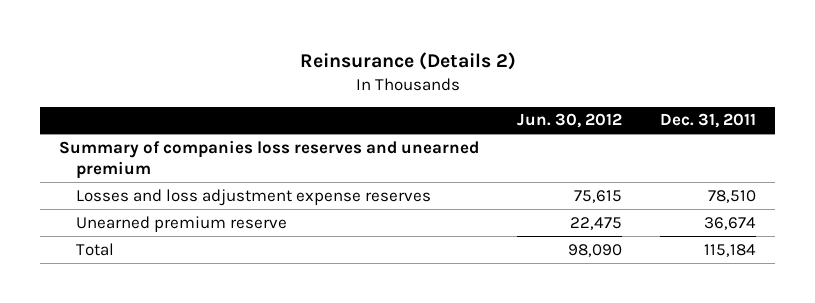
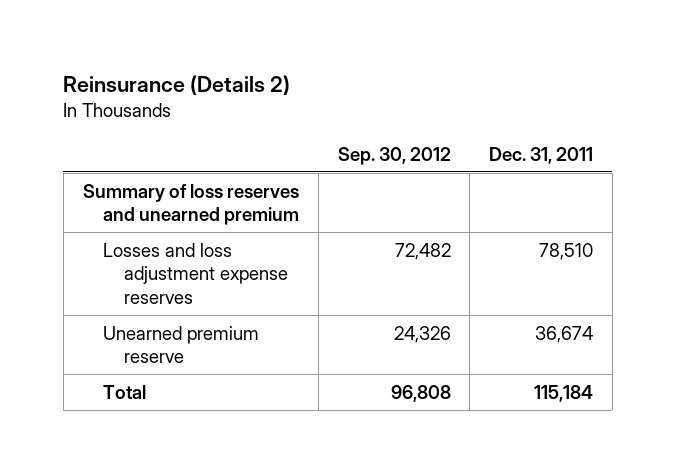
[517,113,623,129] Jun. 30, 2012 -> none
none -> [337,146,451,165] Sep. 30, 2012
[59,139,480,180] Summary of companies loss reserves and unearned premium -> [82,183,300,226] Summary of loss reserves and unearned premium

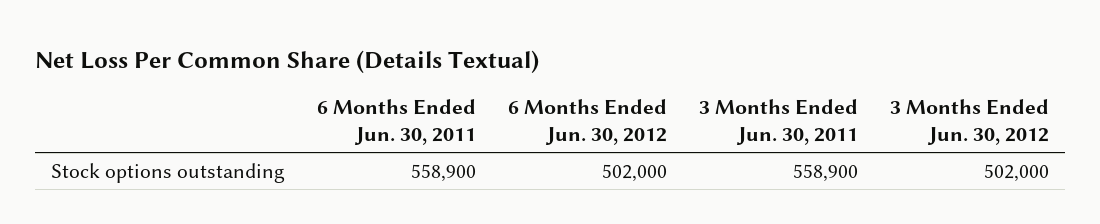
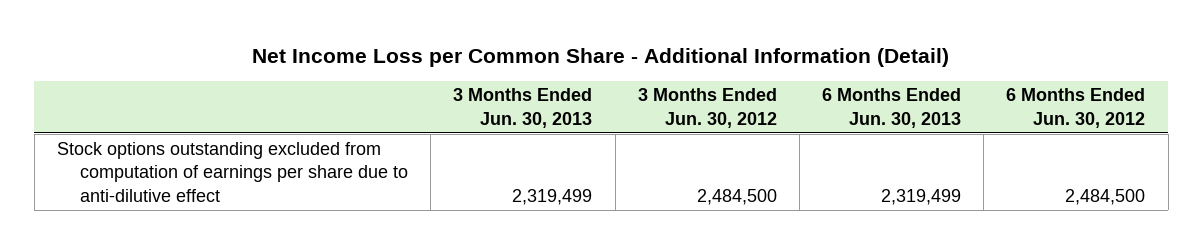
[35,50,540,74] Net Loss Per Common Share (Details Textual) -> [252,47,950,67] Net Income Loss per Common Share - Additional Information (Detail)
[317,99,477,146] 6 Months Ended Jun. 30, 2011 -> none
[699,99,859,146] 3 Months Ended Jun. 30, 2011 -> none
none -> [453,88,593,128] 3 Months Ended Jun. 30, 2013
none -> [822,88,962,128] 6 Months Ended Jun. 30, 2013
[51,162,286,183] Stock options outstanding -> [56,141,409,202] Stock options outstanding excluded from computation of earnings per share due to anti-dilutive effect
[602,163,668,182] 502,000 -> [1065,188,1146,205] 2,484,500
[984,163,1050,182] 502,000 -> [696,188,777,205] 2,484,500

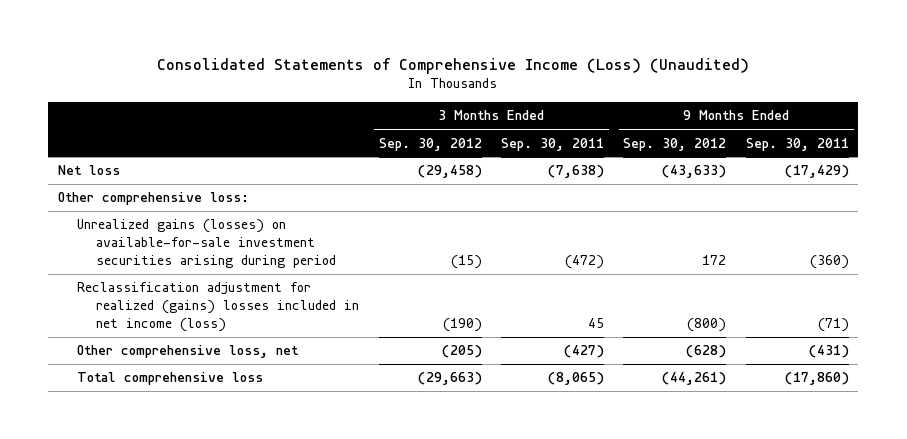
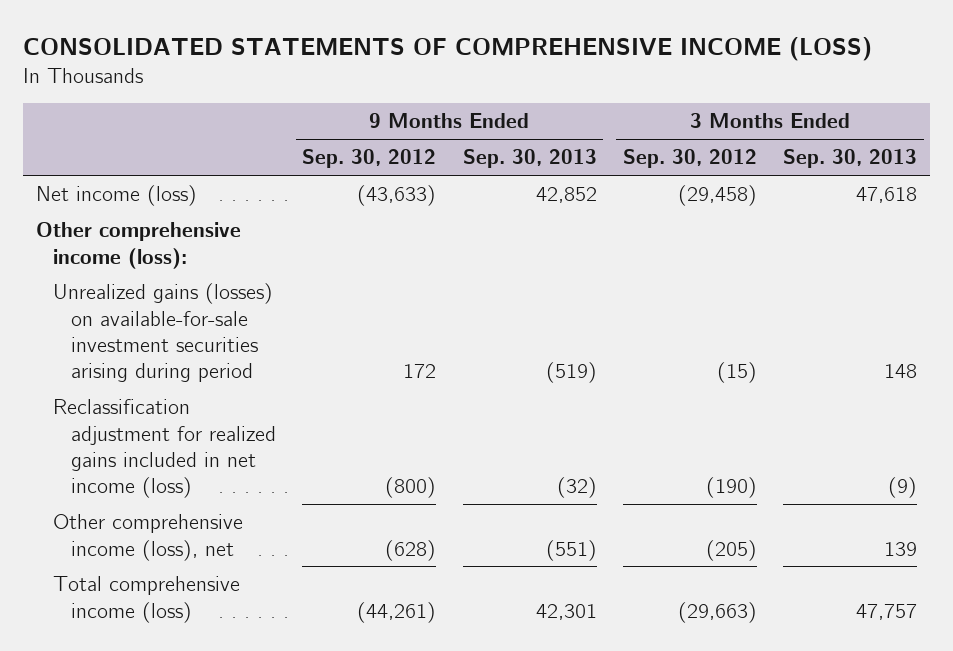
[157,57,750,74] Consolidated Statements of Comprehensive Income (Loss) (Unaudited) -> [22,36,872,61] CONSOLIDATED STATEMENTS OF COMPREHENSIVE INCOME (LOSS)
[501,137,605,151] Sep. 30, 2011 -> none
[745,137,849,151] Sep. 30, 2011 -> none
none -> [462,149,597,169] Sep. 30, 2013
none -> [783,149,918,169] Sep. 30, 2013
[57,165,120,176] Net loss -> [35,185,197,207] Net income (loss)
[57,192,249,206] Other comprehensive loss: -> [35,222,241,269] Other comprehensive income (loss):
[77,282,360,332] Reclassification adjustment for realized (gains) losses included in net income (loss) -> [53,399,277,499] Reclassification adjustment for realized gains included in net income (loss)
[77,345,300,359] Other comprehensive loss, net -> [53,514,244,561] Other comprehensive income (loss), net
[77,372,264,386] Total comprehensive loss -> [53,576,241,623] Total comprehensive income (loss)

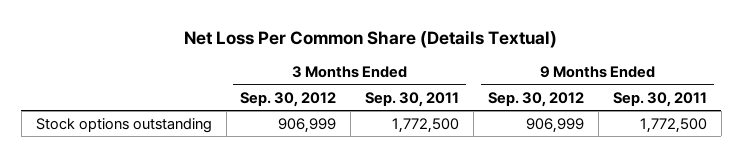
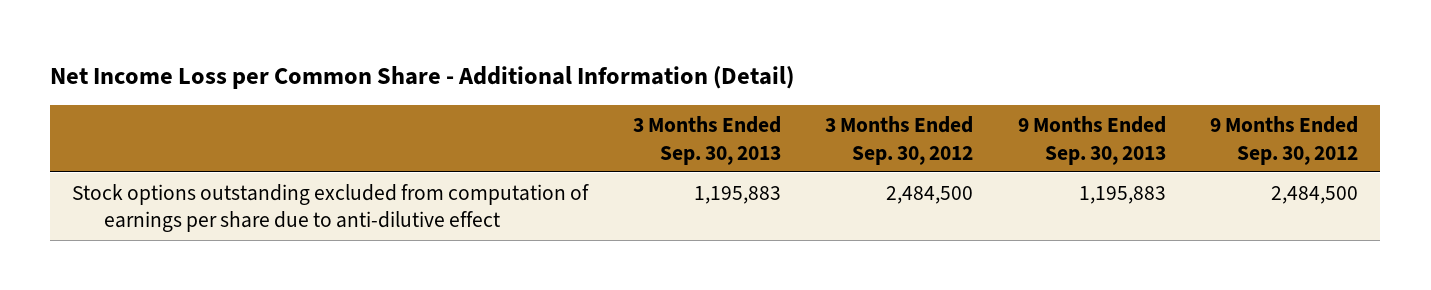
[184,30,558,49] Net Loss Per Common Share (Details Textual) -> [50,65,795,89] Net Income Loss per Common Share - Additional Information (Detail)
[365,91,460,107] Sep. 30, 2011 -> none
[612,91,707,107] Sep. 30, 2011 -> none
none -> [632,115,781,165] 3 Months Ended Sep. 30, 2013
none -> [1017,115,1166,165] 9 Months Ended Sep. 30, 2013
[35,117,212,133] Stock options outstanding -> [72,183,590,233] Stock options outstanding excluded from computation of earnings per share due to anti-dilutive effect
[278,117,337,133] 906,999 -> [886,185,974,204] 2,484,500
[526,117,585,133] 906,999 -> [1271,185,1359,204] 2,484,500

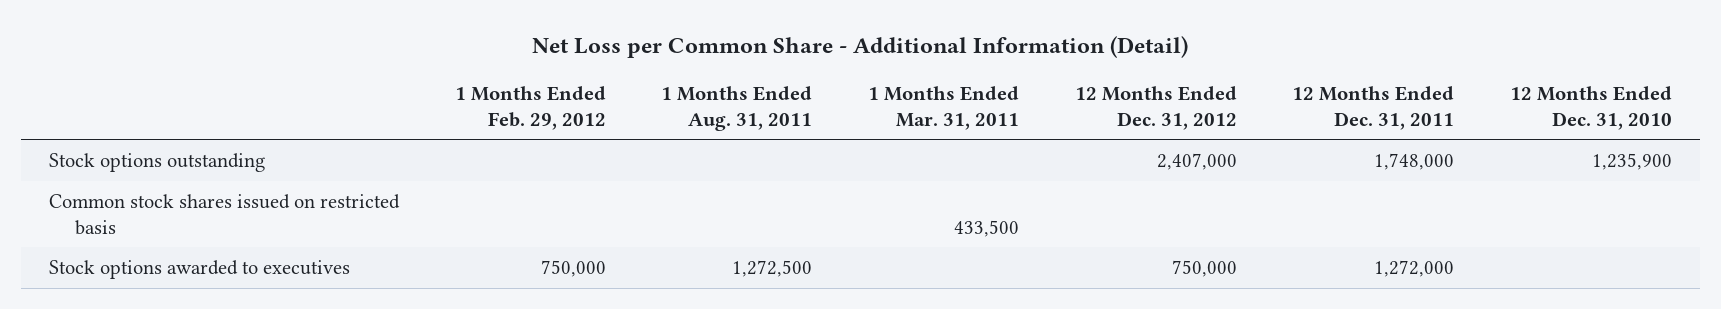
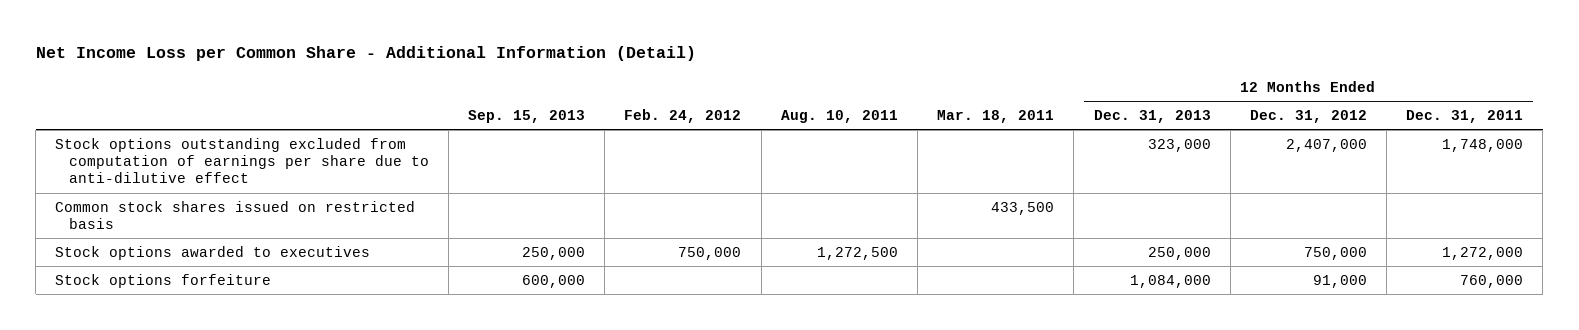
[532,35,1189,58] Net Loss per Common Share - Additional Information (Detail) -> [35,46,696,62] Net Income Loss per Common Share - Additional Information (Detail)
[454,86,606,130] 1 Months Ended Feb. 29, 2012 -> none
[661,86,813,131] 1 Months Ended Aug. 31, 2011 -> none
[867,86,1019,130] 1 Months Ended Mar. 31, 2011 -> none
[1509,86,1672,130] 12 Months Ended Dec. 31, 2010 -> none
none -> [467,110,585,124] Sep. 15, 2013
none -> [624,109,742,124] Feb. 24, 2012
none -> [780,110,898,124] Aug. 10, 2011
none -> [937,110,1055,124] Mar. 18, 2011
none -> [1093,110,1211,124] Dec. 31, 2013
[49,153,266,173] Stock options outstanding -> [55,137,429,184] Stock options outstanding excluded from computation of earnings per share due to anti-dilutive effect
none -> [55,273,272,288] Stock options forfeiture

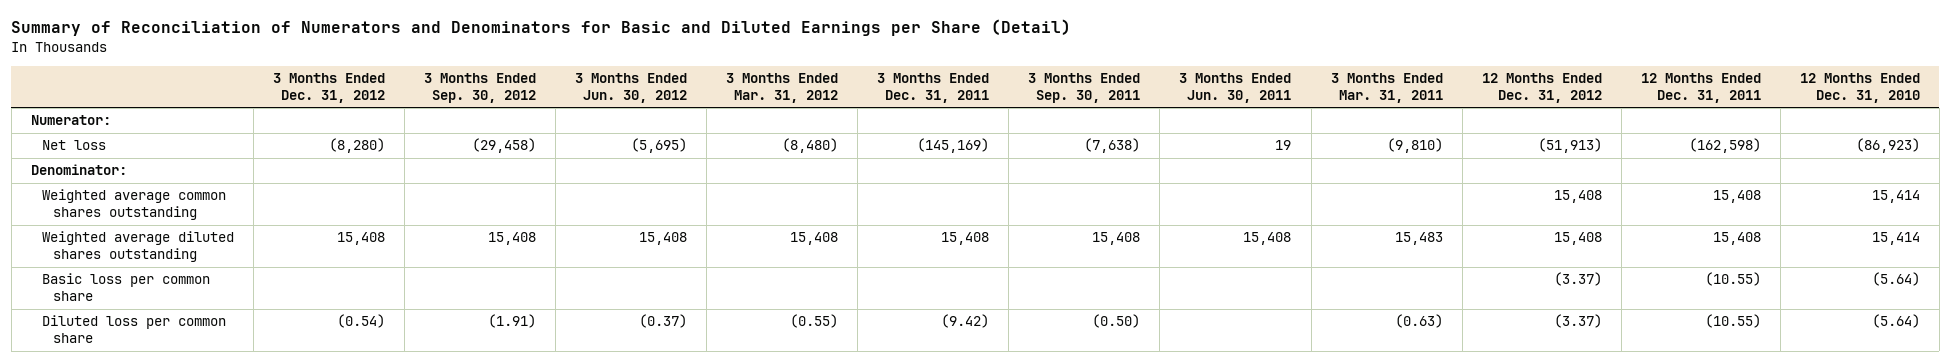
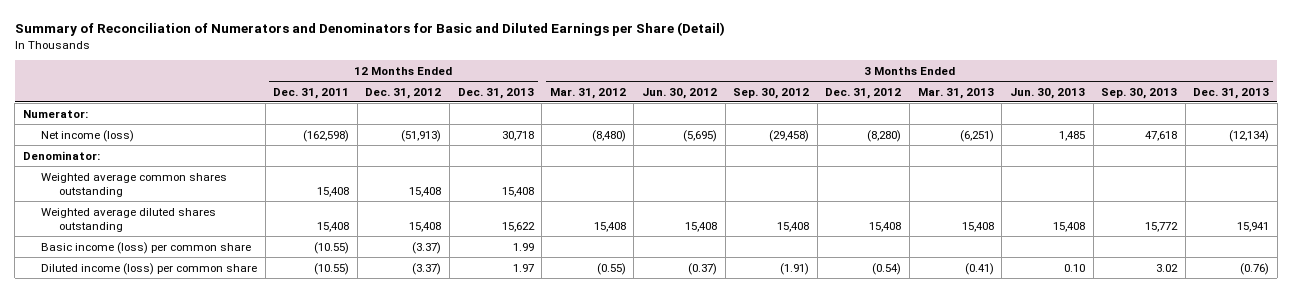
[877,73,990,104] 3 Months Ended Dec. 31, 2011 -> none
[1028,73,1141,104] 3 Months Ended Sep. 30, 2011 -> none
[1179,73,1292,104] 3 Months Ended Jun. 30, 2011 -> none
[1330,73,1443,104] 3 Months Ended Mar. 31, 2011 -> none
[1799,73,1920,104] 12 Months Ended Dec. 31, 2010 -> none
none -> [457,87,534,99] Dec. 31, 2013
none -> [917,87,994,99] Mar. 31, 2013
none -> [1009,87,1085,99] Jun. 30, 2013
none -> [1101,87,1178,99] Sep. 30, 2013
none -> [1193,87,1270,99] Dec. 31, 2013
[42,140,107,151] Net loss -> [41,129,135,142] Net income (loss)
[42,273,211,302] Basic loss per common share -> [41,241,252,254] Basic income (loss) per common share
[42,315,227,344] Diluted loss per common share -> [41,262,258,275] Diluted income (loss) per common share

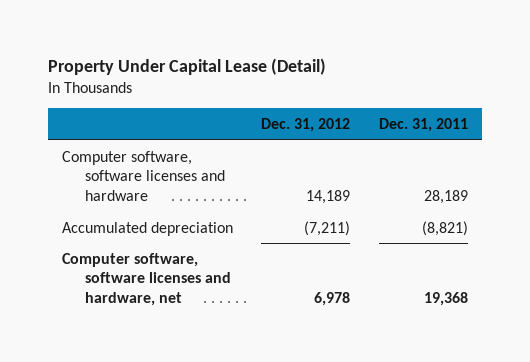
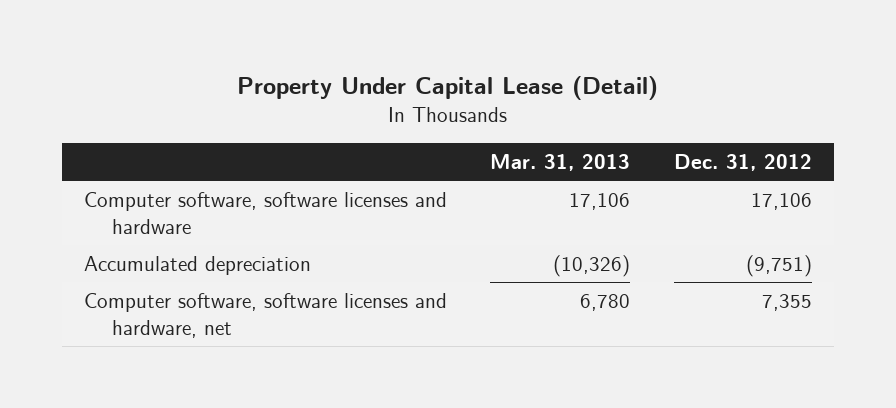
[378,117,468,132] Dec. 31, 2011 -> none
none -> [490,154,631,172] Mar. 31, 2013
[306,190,351,205] 14,189 -> [751,192,813,210] 17,106
[304,220,351,236] (7,211) -> [746,254,813,277] (9,751)
[314,292,351,307] 6,978 -> [762,293,813,311] 7,355

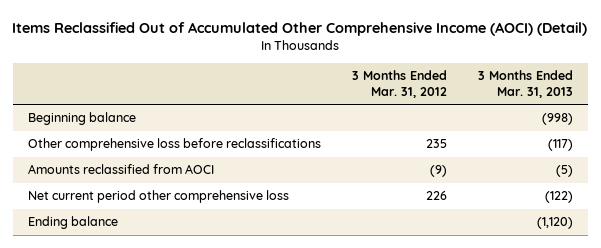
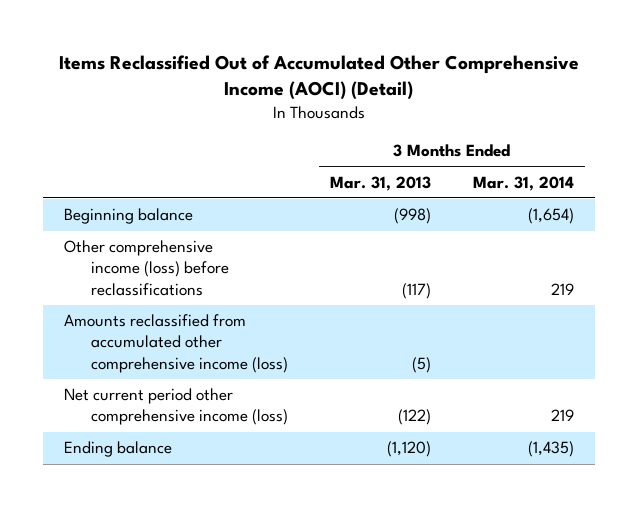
[351,69,447,98] 3 Months Ended Mar. 31, 2012 -> none
none -> [473,175,575,191] Mar. 31, 2014
[28,138,322,152] Other comprehensive loss before reclassifications -> [63,240,229,296] Other comprehensive income (loss) before reclassifications
[28,164,215,175] Amounts reclassified from AOCI -> [63,314,288,373] Amounts reclassified from accumulated other comprehensive income (loss)
[28,190,290,204] Net current period other comprehensive loss -> [63,388,288,426] Net current period other comprehensive income (loss)

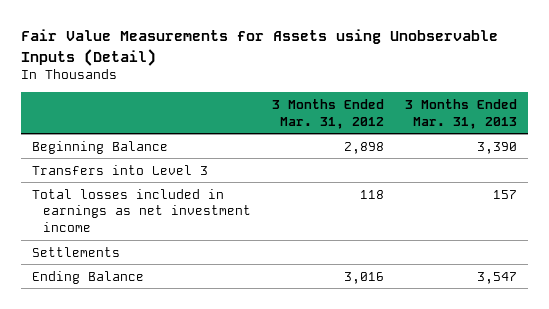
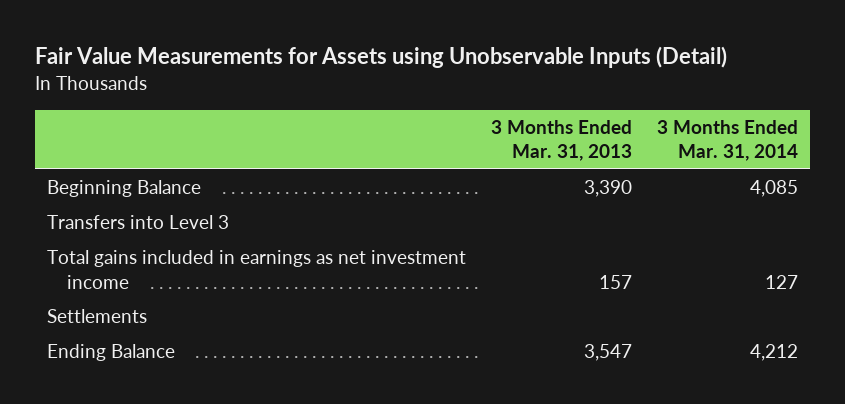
[271,98,384,129] 3 Months Ended Mar. 31, 2012 -> none
none -> [656,119,798,162] 3 Months Ended Mar. 31, 2014
[31,188,251,233] Total losses included in earnings as net investment income -> [46,250,466,289] Total gains included in earnings as net investment income

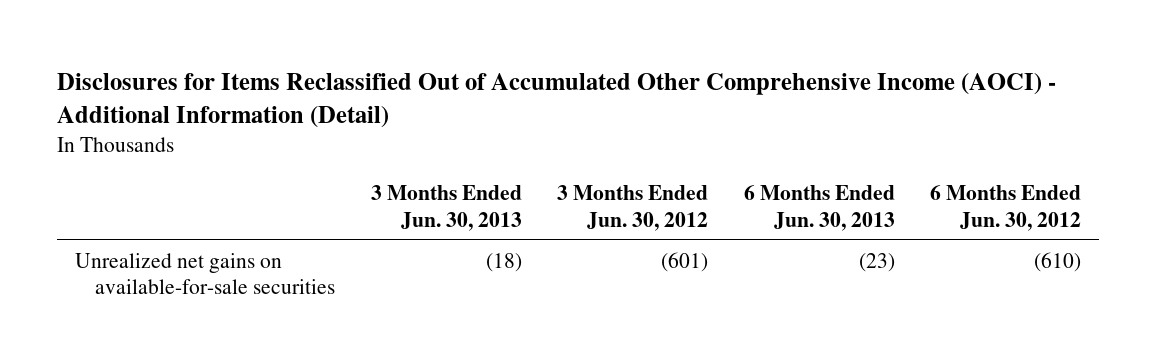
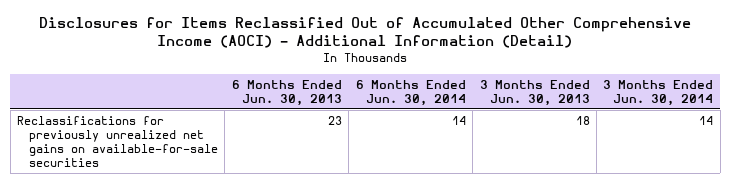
[557,185,709,231] 3 Months Ended Jun. 30, 2012 -> none
[930,185,1082,231] 6 Months Ended Jun. 30, 2012 -> none
none -> [355,79,466,106] 6 Months Ended Jun. 30, 2014
none -> [603,79,714,106] 3 Months Ended Jun. 30, 2014
[74,252,335,295] Unrealized net gains on available-for-sale securities -> [17,115,218,168] Reclassifications for previously unrealized net gains on available-for-sale securities
[485,252,522,272] (18) -> [575,115,590,125] 18
[858,252,895,272] (23) -> [327,115,342,125] 23

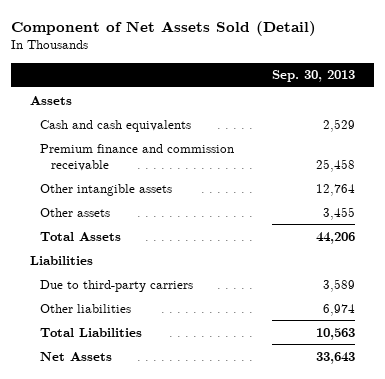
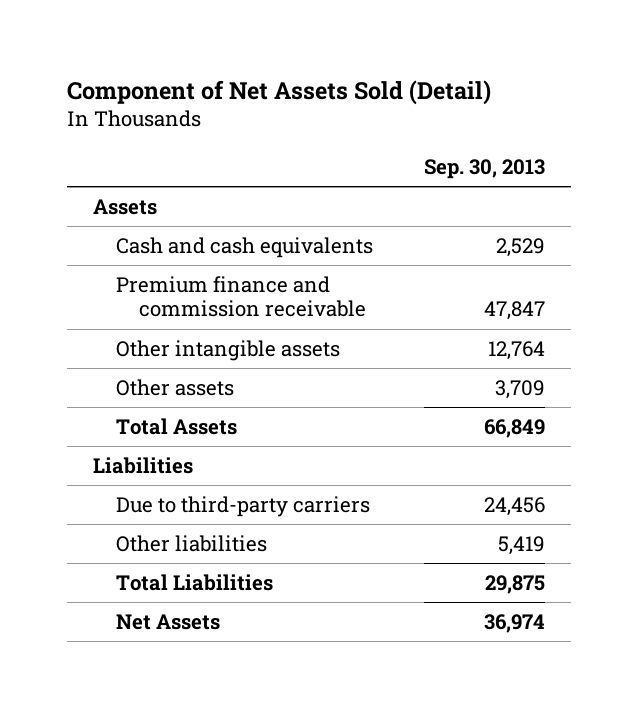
[315,158,355,172] 25,458 -> [484,301,546,321] 47,847
[322,206,355,220] 3,455 -> [495,380,546,400] 3,709
[315,231,355,244] 44,206 -> [484,419,546,439] 66,849
[322,278,355,292] 3,589 -> [484,497,546,517] 24,456
[322,303,355,316] 6,974 -> [498,536,546,556] 5,419
[315,327,355,340] 10,563 -> [485,575,546,595] 29,875
[315,351,355,364] 33,643 -> [484,614,546,634] 36,974

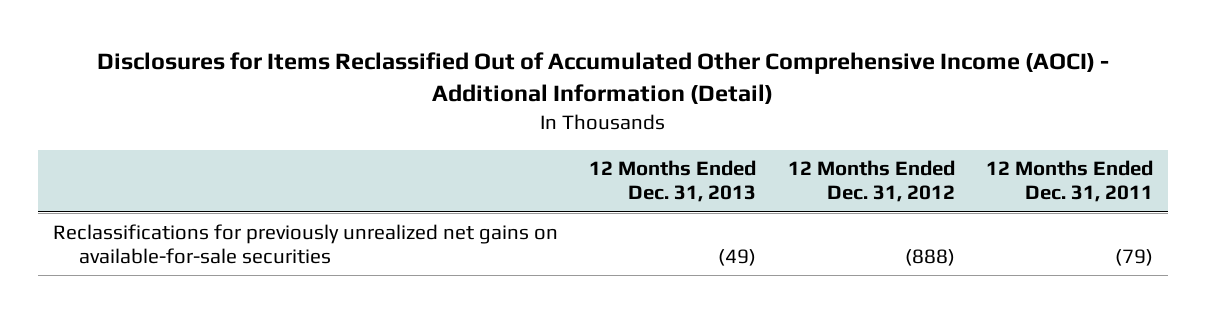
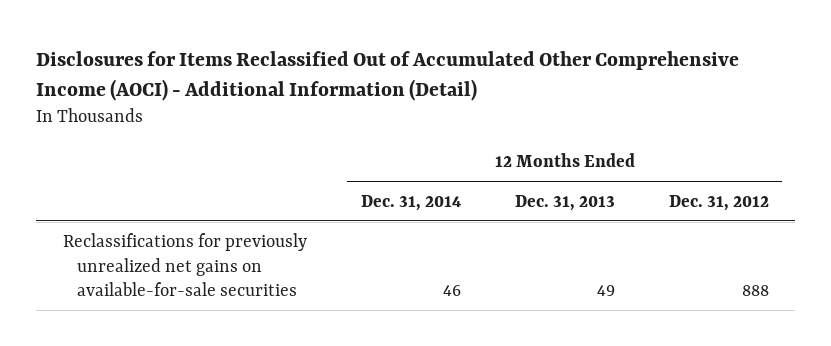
[985,160,1153,203] 12 Months Ended Dec. 31, 2011 -> none
none -> [360,194,461,211] Dec. 31, 2014
[718,248,757,266] (49) -> [596,285,615,297] 49
[904,248,955,266] (888) -> [741,285,769,297] 888

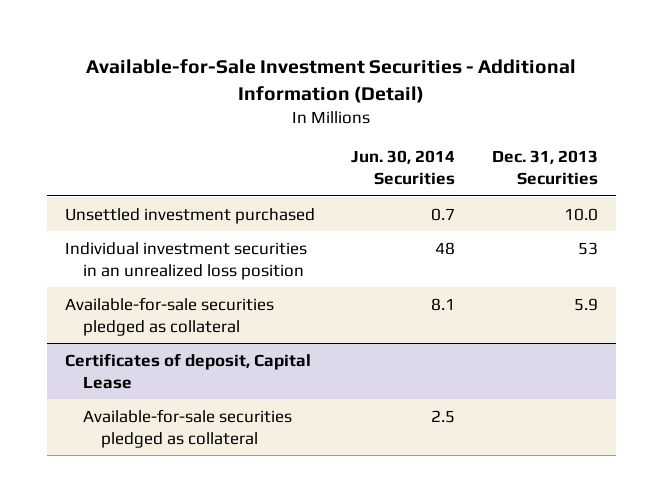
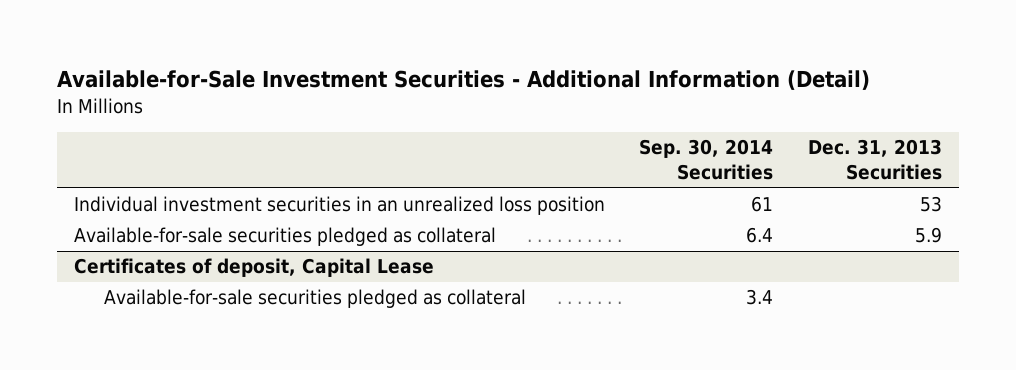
[351,150,456,186] Jun. 30, 2014 Securities -> none
none -> [639,139,774,181] Sep. 30, 2014 Securities
[65,207,316,224] Unsettled investment purchased -> none

